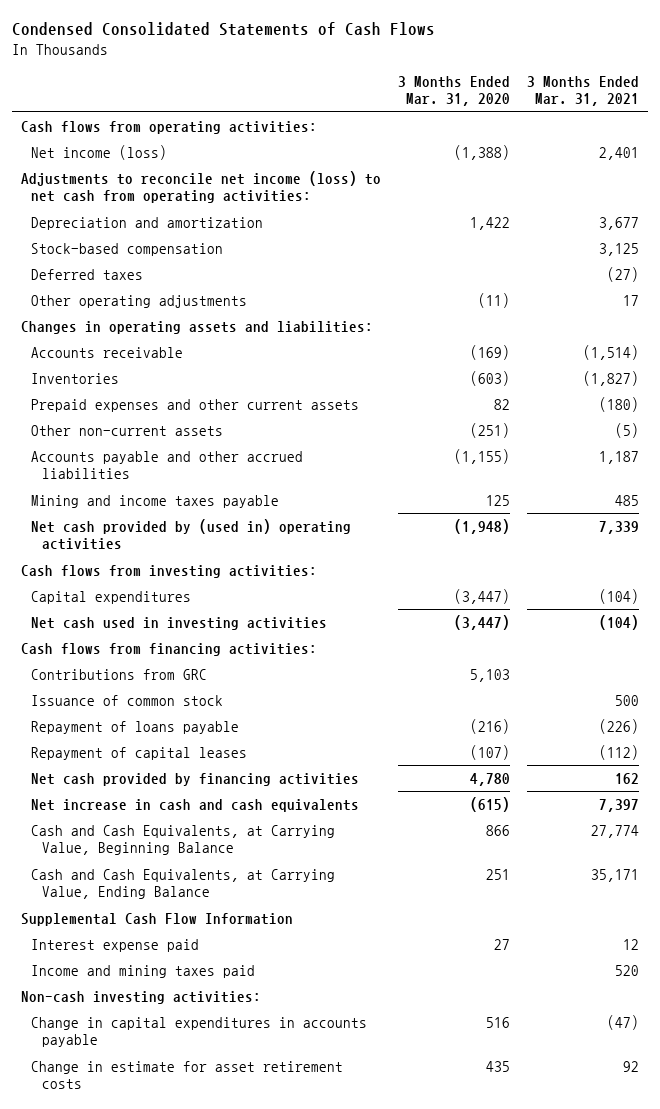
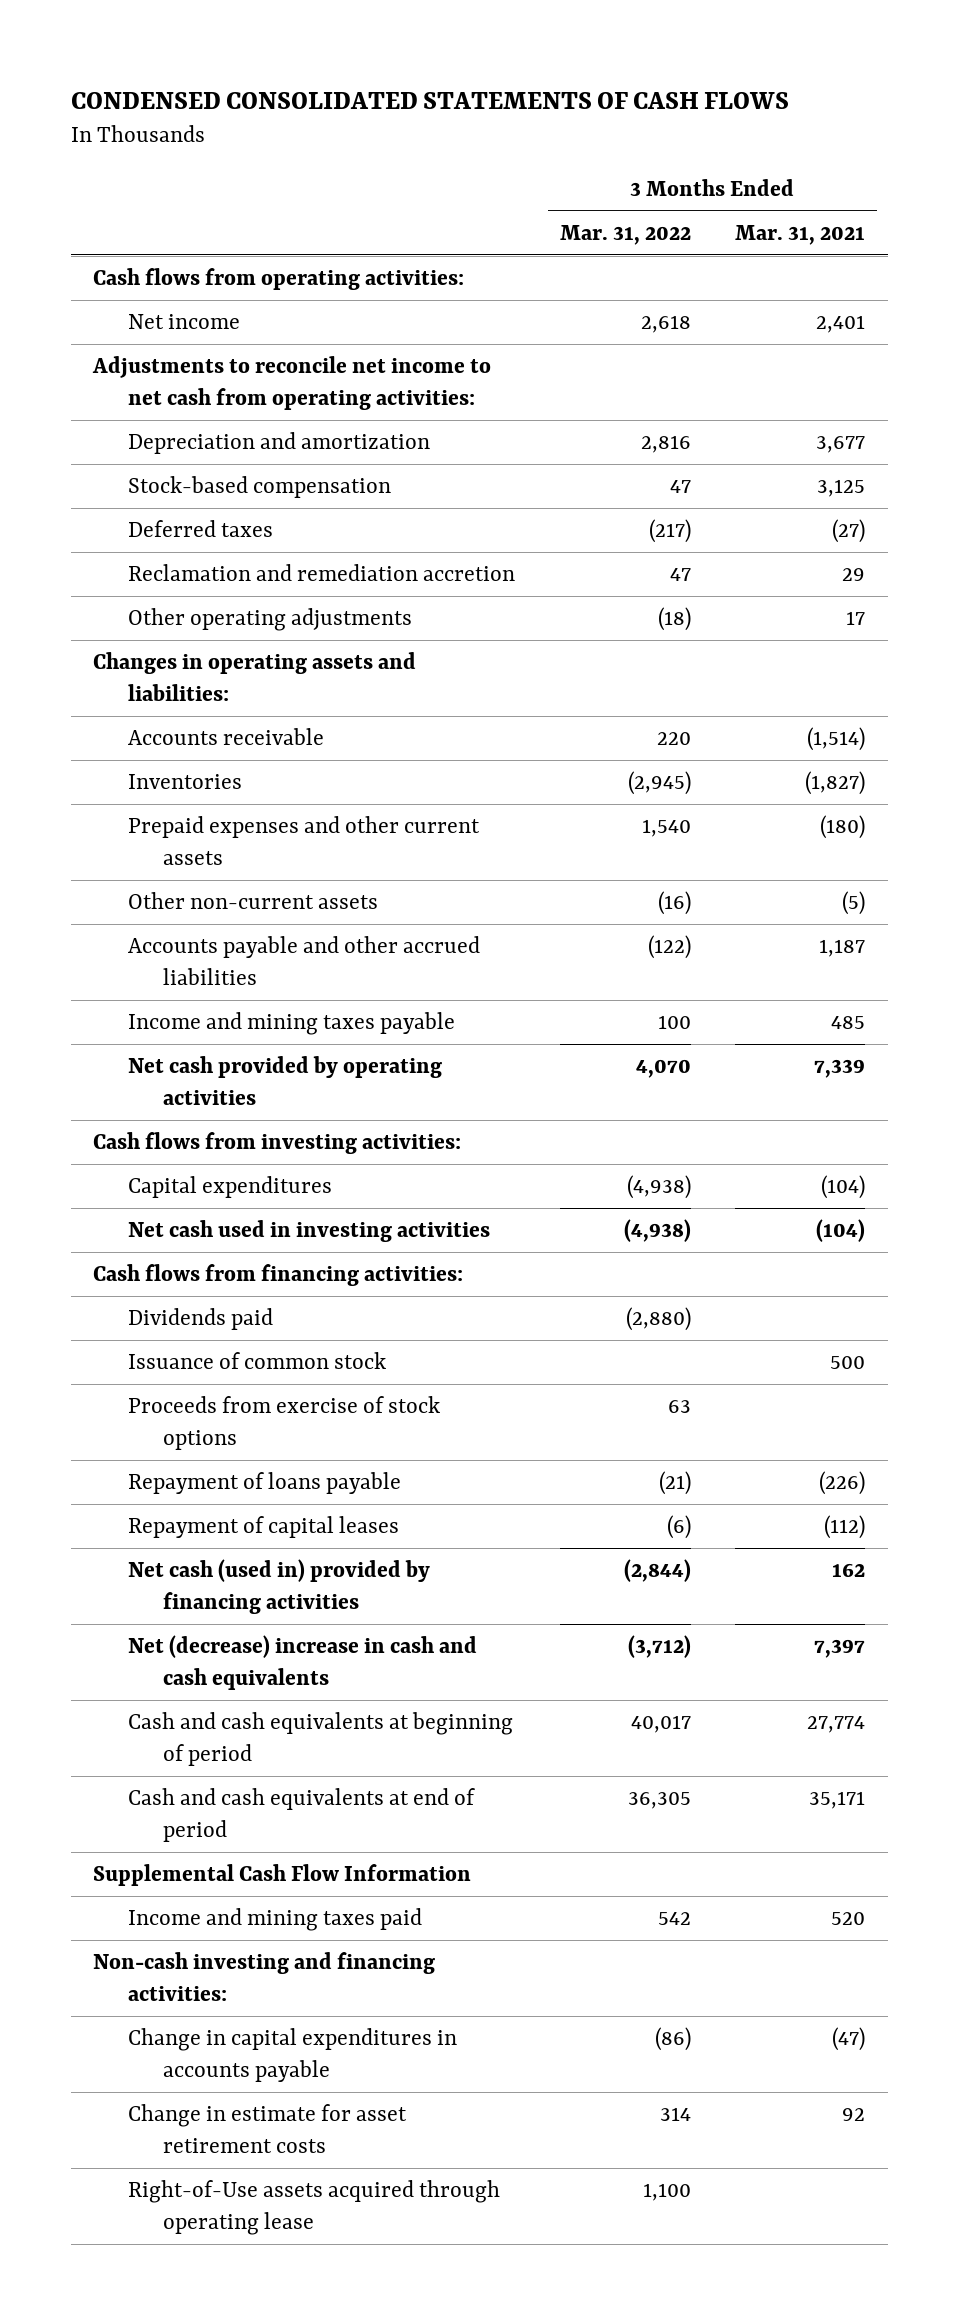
[12,22,436,37] Condensed Consolidated Statements of Cash Flows -> [70,91,789,109] CONDENSED CONSOLIDATED STATEMENTS OF CASH FLOWS
[398,75,511,107] 3 Months Ended Mar. 31, 2020 -> none
none -> [559,224,691,245] Mar. 31, 2022
[31,144,168,160] Net income (loss) -> [127,314,240,330] Net income
[20,170,381,204] Adjustments to reconcile net income (loss) to net cash from operating activities: -> [91,356,491,410] Adjustments to reconcile net income to net cash from operating activities:
none -> [127,564,515,582] Reclamation and remediation accretion
[31,494,280,508] Mining and income taxes payable -> [127,1012,455,1036] Income and mining taxes payable
[31,518,352,551] Net cash provided by (used in) operating activities -> [127,1056,442,1105] Net cash provided by operating activities
[31,668,208,680] Contributions from GRC -> none
none -> [127,1308,273,1331] Dividends paid
none -> [127,1396,440,1450] Proceeds from exercise of stock options
[31,772,360,786] Net cash provided by financing activities -> [127,1559,430,1614] Net cash (used in) provided by financing activities
[31,798,360,812] Net increase in cash and cash equivalents -> [127,1635,477,1690] Net (decrease) increase in cash and cash equivalents
[31,824,336,856] Cash and Cash Equivalents, at Carrying Value, Beginning Balance -> [127,1712,513,1766] Cash and cash equivalents at beginning of period
[31,868,336,900] Cash and Cash Equivalents, at Carrying Value, Ending Balance -> [127,1788,475,1842] Cash and cash equivalents at end of period
[31,938,200,952] Interest expense paid -> none
[20,990,261,1004] Non-cash investing activities: -> [92,1952,435,2001] Non-cash investing and financing activities:
none -> [127,2180,500,2235] Right-of-Use assets acquired through operating lease

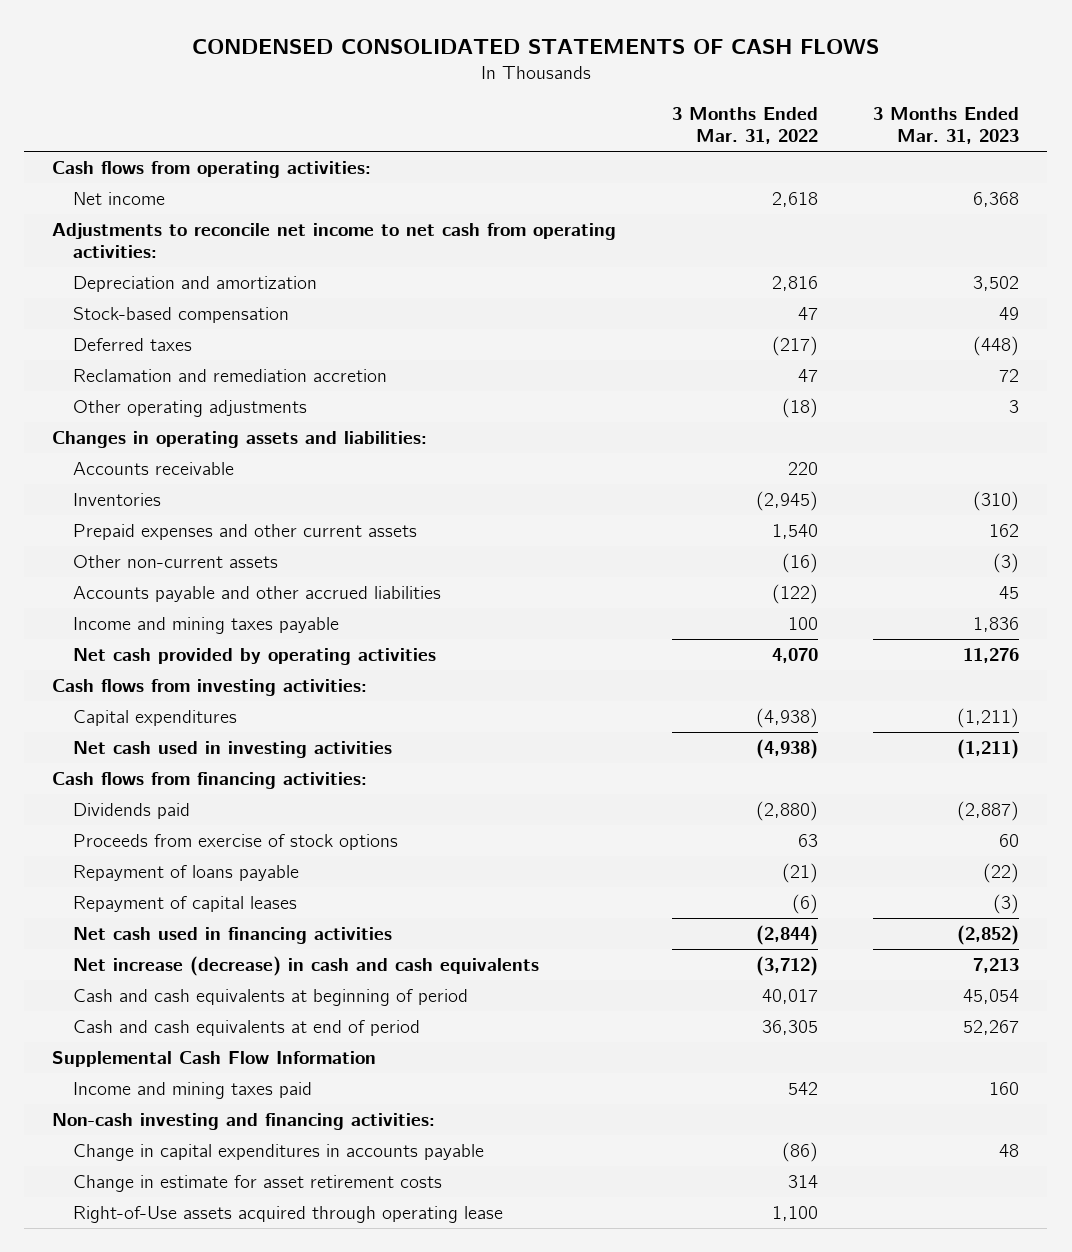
[735,224,866,245] Mar. 31, 2021 -> none
none -> [873,106,1020,145] 3 Months Ended Mar. 31, 2023
[127,1352,386,1370] Issuance of common stock -> none
[127,1559,430,1614] Net cash (used in) provided by financing activities -> [72,926,392,944] Net cash used in financing activities
[127,1635,477,1690] Net (decrease) increase in cash and cash equivalents -> [72,955,539,976] Net increase (decrease) in cash and cash equivalents

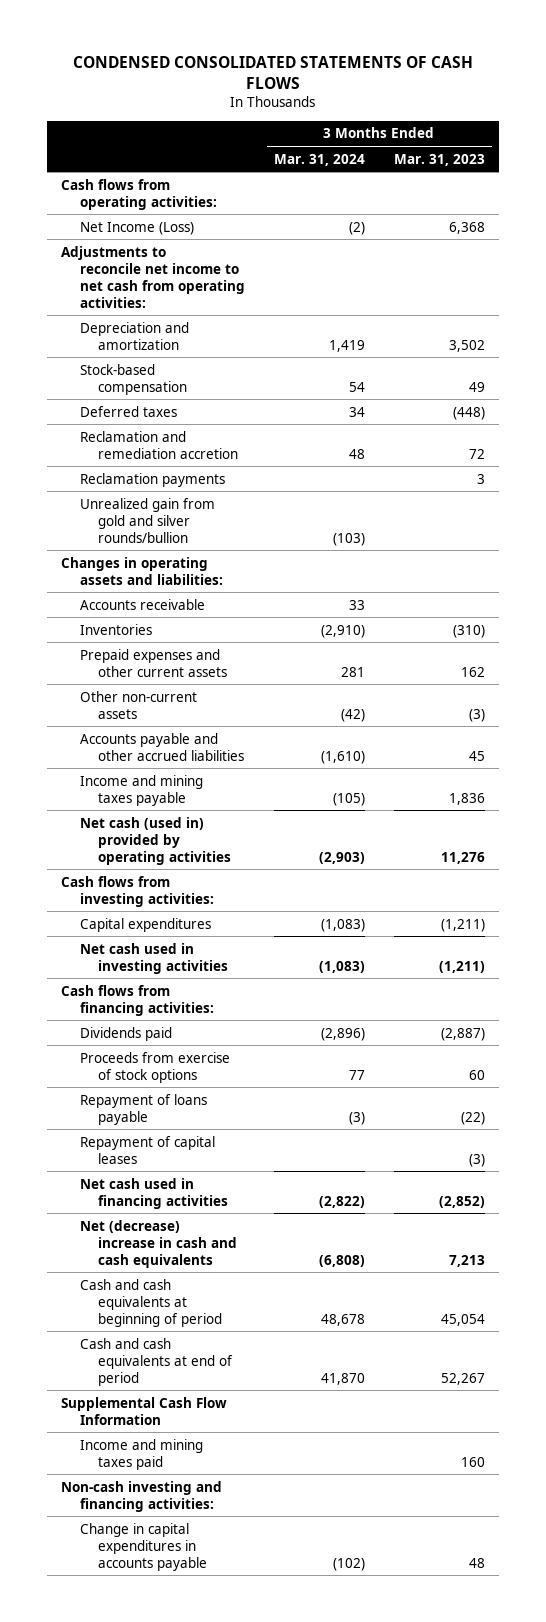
[671,106,818,145] 3 Months Ended Mar. 31, 2022 -> none
none -> [273,153,365,166] Mar. 31, 2024
[72,191,165,205] Net income -> [79,221,194,235] Net Income (Loss)
[72,399,307,417] Other operating adjustments -> none
none -> [79,472,225,487] Reclamation payments
none -> [79,497,215,543] Unrealized gain from gold and silver rounds/bullion
[72,647,436,665] Net cash provided by operating activities -> [79,816,232,865] Net cash (used in) provided by operating activities
[72,955,539,976] Net increase (decrease) in cash and cash equivalents -> [79,1219,238,1268] Net (decrease) increase in cash and cash equivalents
[72,1174,442,1192] Change in estimate for asset retirement costs -> none
[72,1205,503,1223] Right-of-Use assets acquired through operating lease -> none

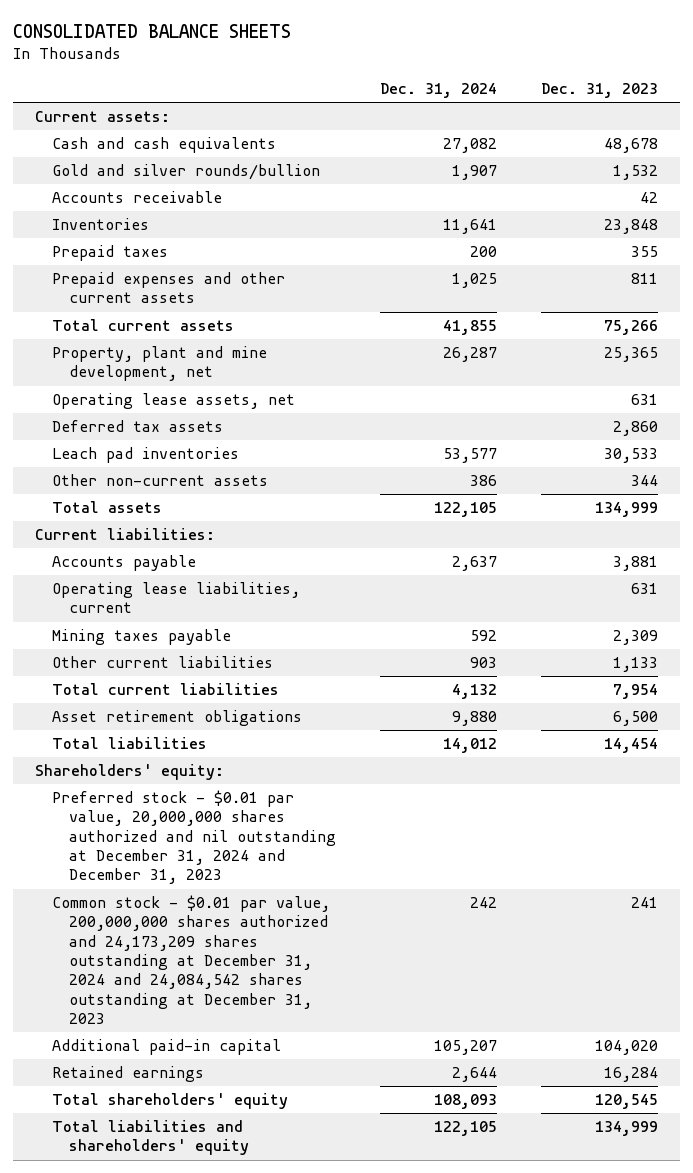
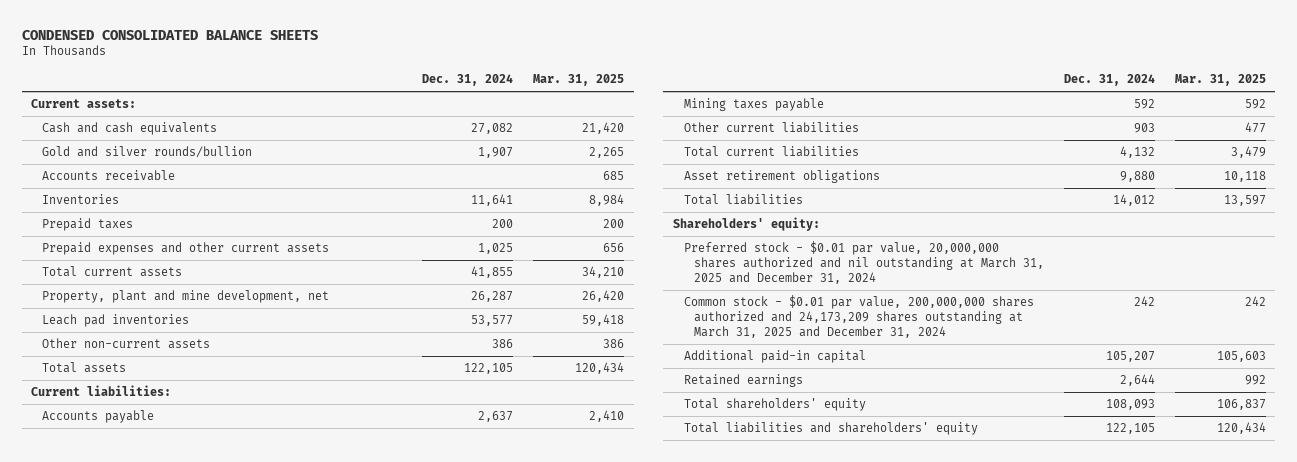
[12,23,291,38] CONSOLIDATED BALANCE SHEETS -> [21,29,318,40] CONDENSED CONSOLIDATED BALANCE SHEETS
[540,83,658,99] Dec. 31, 2023 -> none
none -> [533,74,625,87] Mar. 31, 2025
[51,393,295,410] Operating lease assets, net -> none
[51,420,223,433] Deferred tax assets -> none
[51,582,300,614] Operating lease liabilities, current -> none
[51,790,336,885] Preferred stock - $0.01 par value, 20,000,000 shares authorized and nil outstanding at December 31, 2024 and December 31, 2023 -> [683,241,1045,284] Preferred stock - $0.01 par value, 20,000,000 shares authorized and nil outstanding at March 31, 2025 and December 31, 2024
[51,895,330,1025] Common stock - $0.01 par value, 200,000,000 shares authorized and 24,173,209 shares outstanding at December 31, 2024 and 24,084,542 shares outstanding at December 31, 2023 -> [683,295,1034,338] Common stock - $0.01 par value, 200,000,000 shares authorized and 24,173,209 shares outstanding at March 31, 2025 and December 31, 2024

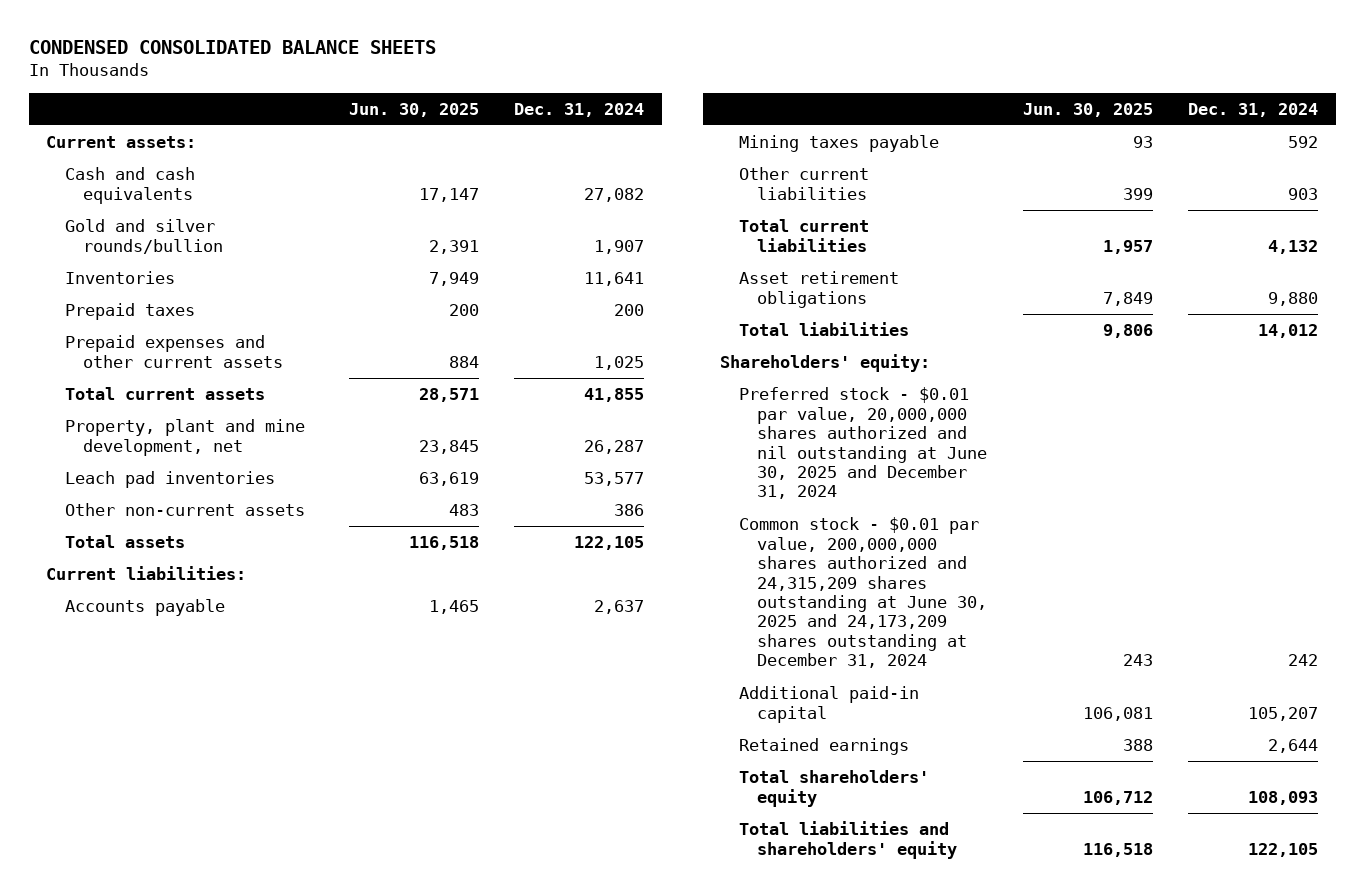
[533,74,625,87] Mar. 31, 2025 -> none
none -> [348,102,479,117] Jun. 30, 2025
[42,170,176,182] Accounts receivable -> none
[683,241,1045,284] Preferred stock - $0.01 par value, 20,000,000 shares authorized and nil outstanding at March 31, 2025 and December 31, 2024 -> [738,387,988,500] Preferred stock - $0.01 par value, 20,000,000 shares authorized and nil outstanding at June 30, 2025 and December 31, 2024
[683,295,1034,338] Common stock - $0.01 par value, 200,000,000 shares authorized and 24,173,209 shares outstanding at March 31, 2025 and December 31, 2024 -> [738,517,988,669] Common stock - $0.01 par value, 200,000,000 shares authorized and 24,315,209 shares outstanding at June 30, 2025 and 24,173,209 shares outstanding at December 31, 2024

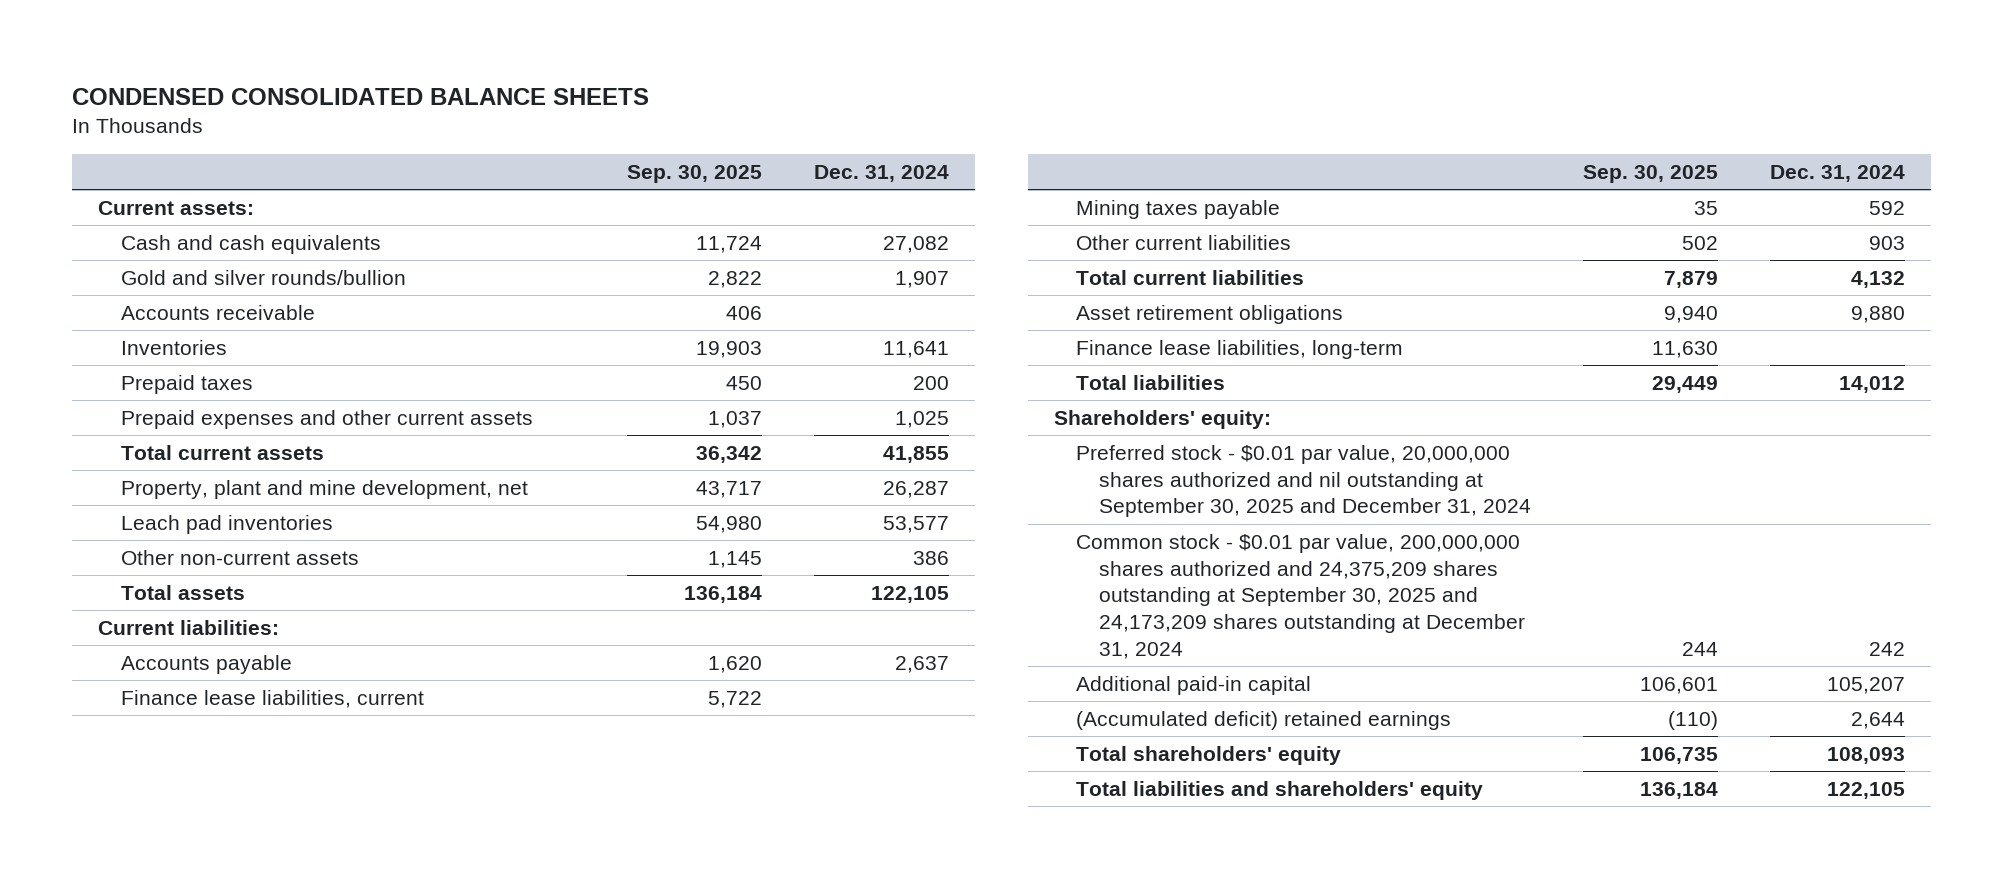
[348,102,479,117] Jun. 30, 2025 -> none
none -> [627,164,763,183] Sep. 30, 2025
none -> [120,304,315,320] Accounts receivable
none -> [120,689,424,708] Finance lease liabilities, current
none -> [1076,339,1404,359] Finance lease liabilities, long-term
[738,387,988,500] Preferred stock - $0.01 par value, 20,000,000 shares authorized and nil outstanding at June 30, 2025 and December 31, 2024 -> [1076,444,1532,518] Preferred stock - $0.01 par value, 20,000,000 shares authorized and nil outstanding at September 30, 2025 and December 31, 2024
[738,517,988,669] Common stock - $0.01 par value, 200,000,000 shares authorized and 24,315,209 shares outstanding at June 30, 2025 and 24,173,209 shares outstanding at December 31, 2024 -> [1076,533,1526,660] Common stock - $0.01 par value, 200,000,000 shares authorized and 24,375,209 shares outstanding at September 30, 2025 and 24,173,209 shares outstanding at December 31, 2024
[738,738,909,756] Retained earnings -> [1076,710,1452,730] (Accumulated deficit) retained earnings

